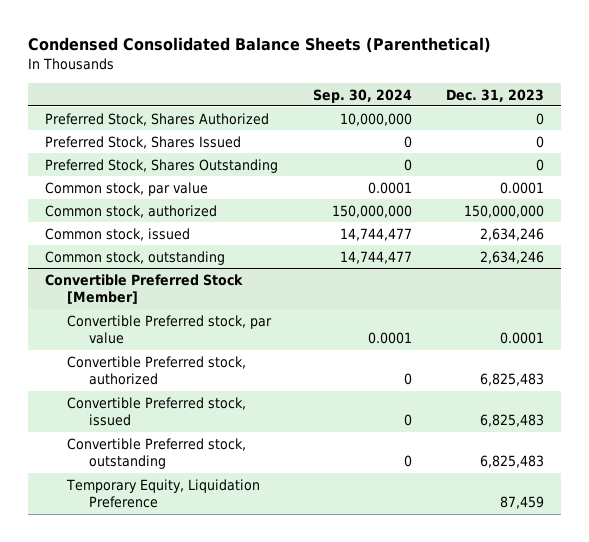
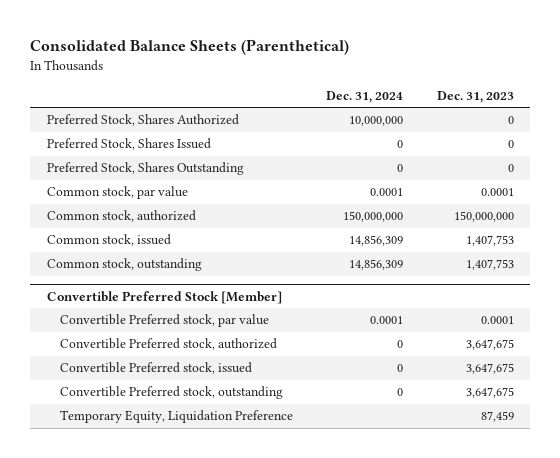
[28,37,492,54] Condensed Consolidated Balance Sheets (Parenthetical) -> [29,39,349,56] Consolidated Balance Sheets (Parenthetical)
[312,88,412,103] Sep. 30, 2024 -> none
none -> [326,90,404,103] Dec. 31, 2024
[479,227,544,241] 2,634,246 -> [465,235,514,247] 1,407,753
[479,250,544,264] 2,634,246 -> [465,259,514,271] 1,407,753
[479,373,544,387] 6,825,483 -> [465,339,514,351] 3,647,675
[479,414,544,428] 6,825,483 -> [465,363,514,375] 3,647,675
[479,455,544,469] 6,825,483 -> [465,387,514,399] 3,647,675

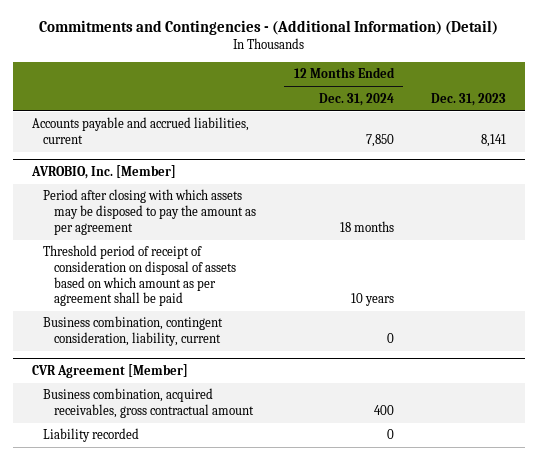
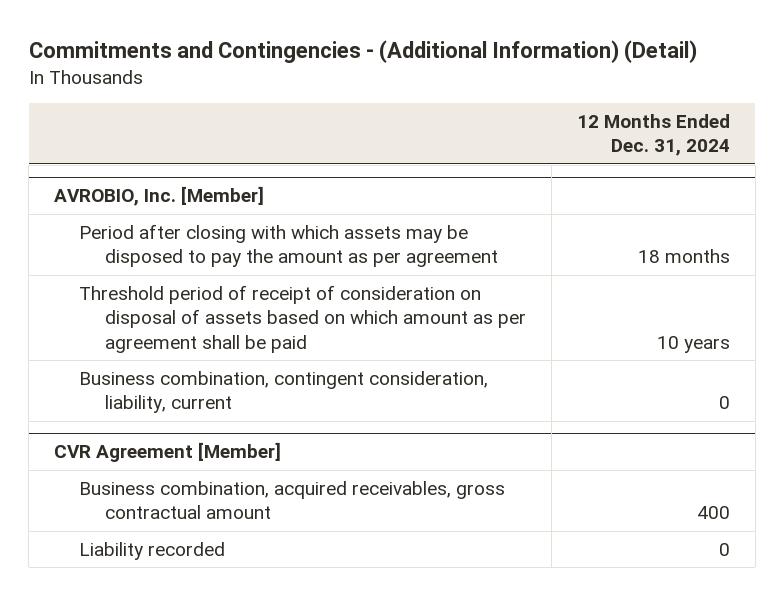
[431,92,507,106] Dec. 31, 2023 -> none
[31,117,249,145] Accounts payable and accrued liabilities, current -> none

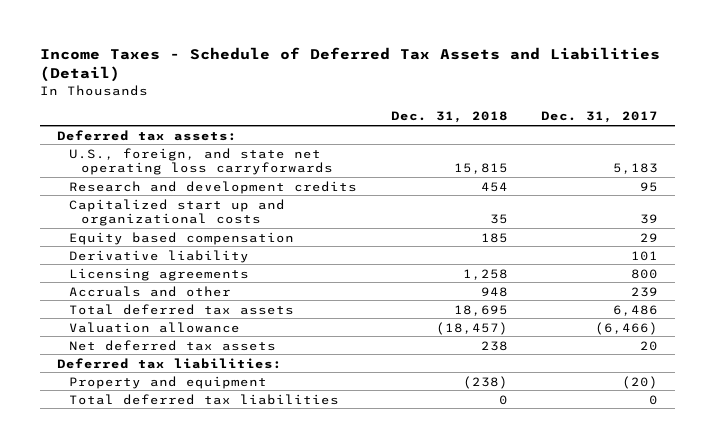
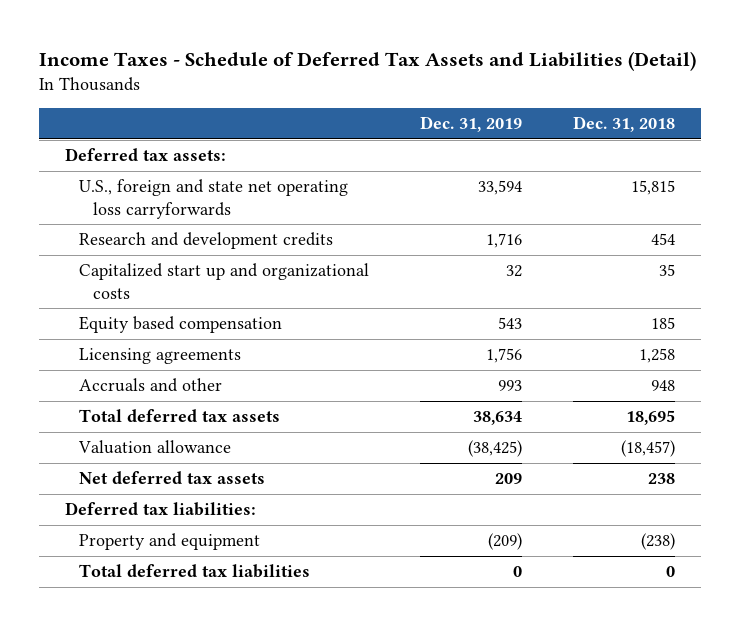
[541,111,659,124] Dec. 31, 2017 -> none
none -> [420,116,523,133] Dec. 31, 2019
[68,147,333,175] U.S., foreign, and state net operating loss carryforwards -> [78,179,348,219] U.S., foreign and state net operating loss carryforwards
[68,249,249,263] Derivative liability -> none

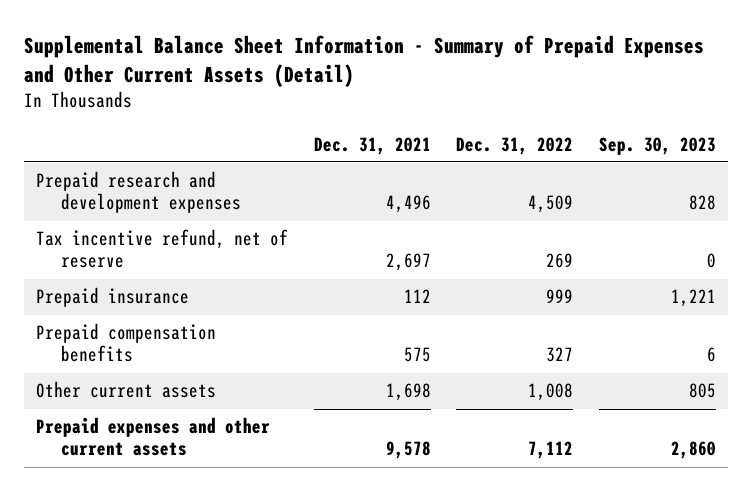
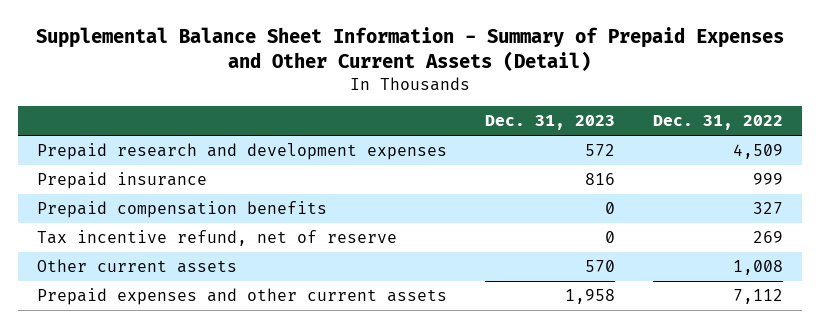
[313,136,431,155] Dec. 31, 2021 -> none
[598,136,716,155] Sep. 30, 2023 -> none
none -> [484,115,615,131] Dec. 31, 2023
[36,229,289,269] Tax incentive refund, net of reserve -> [37,230,398,247] Tax incentive refund, net of reserve

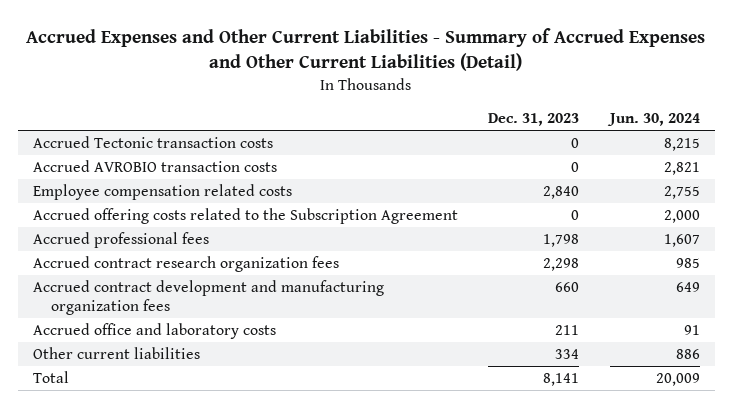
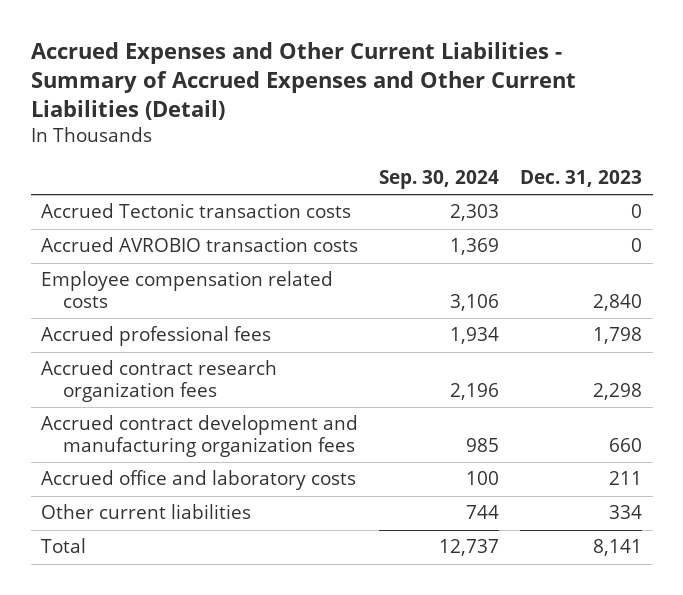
[606,113,700,127] Jun. 30, 2024 -> none
none -> [379,170,500,190] Sep. 30, 2024
[32,208,458,225] Accrued offering costs related to the Subscription Agreement -> none

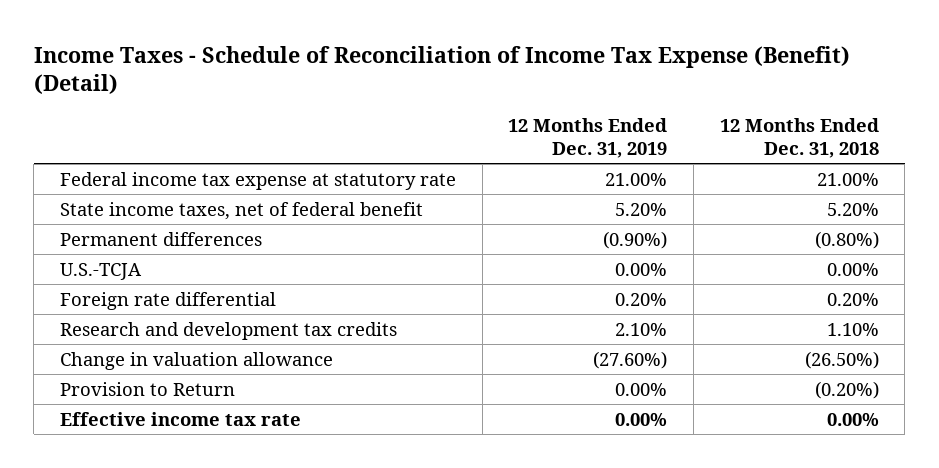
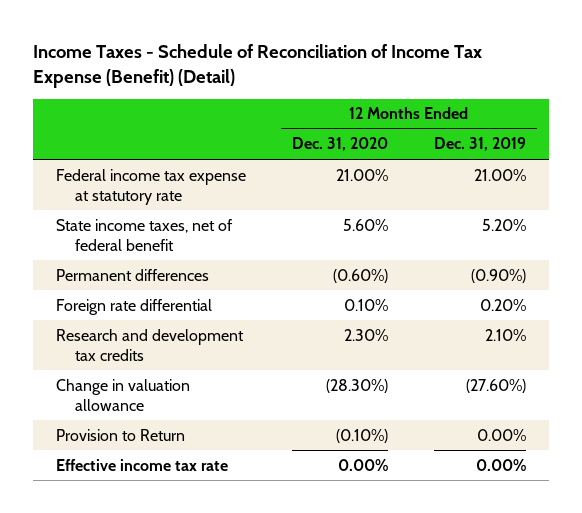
[719,117,879,158] 12 Months Ended Dec. 31, 2018 -> none
none -> [292,137,389,152] Dec. 31, 2020
[59,262,142,280] U.S.-TCJA -> none

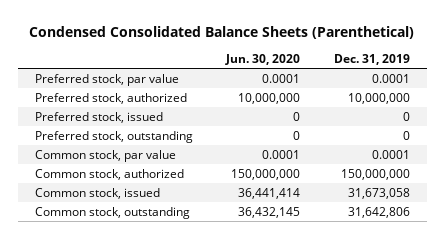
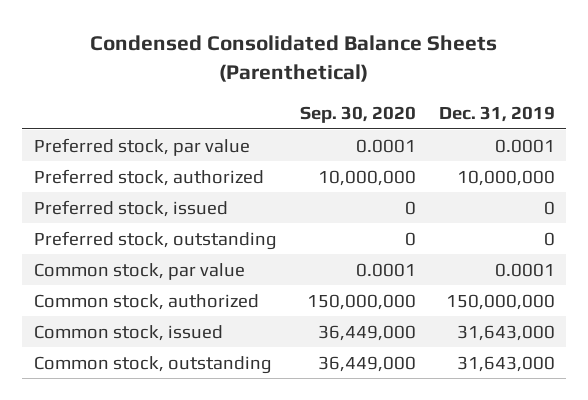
[225,53,301,65] Jun. 30, 2020 -> none
none -> [299,106,416,124] Sep. 30, 2020
[347,187,410,199] 31,673,058 -> [456,324,555,341] 31,643,000
[347,206,410,218] 31,642,806 -> [456,355,555,372] 31,643,000

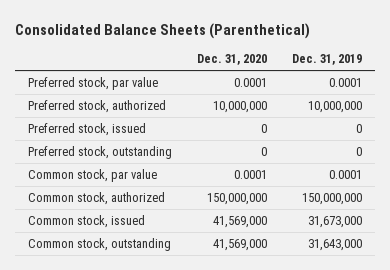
[90,35,498,83] Condensed Consolidated Balance Sheets (Parenthetical) -> [15,22,311,39] Consolidated Balance Sheets (Parenthetical)
[299,106,416,124] Sep. 30, 2020 -> none
none -> [197,54,268,66] Dec. 31, 2020
[456,324,555,341] 31,643,000 -> [308,216,363,229] 31,673,000

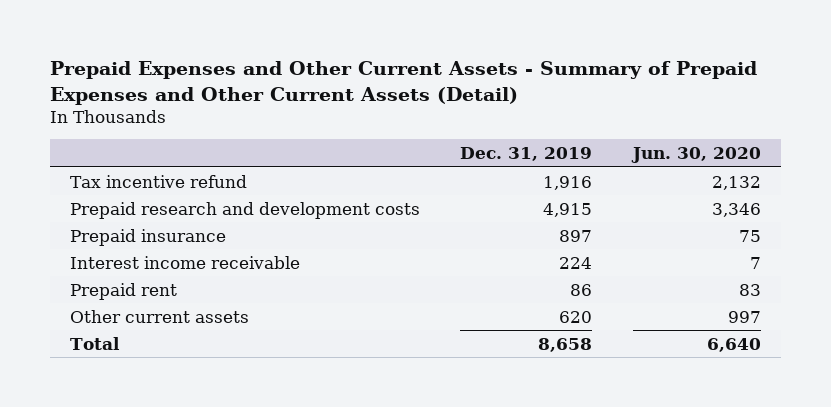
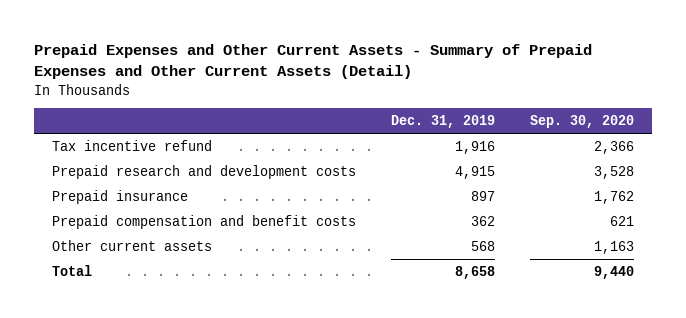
[630,146,761,163] Jun. 30, 2020 -> none
none -> [530,115,635,129] Sep. 30, 2020
[69,255,300,269] Interest income receivable -> none
[69,282,177,300] Prepaid rent -> none
none -> [51,214,356,229] Prepaid compensation and benefit costs
[559,310,593,323] 620 -> [471,240,496,251] 568

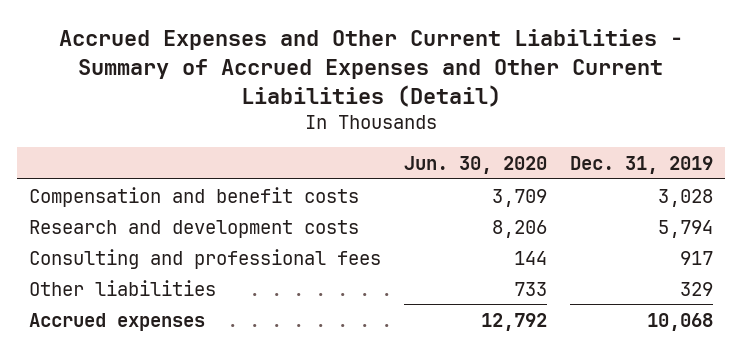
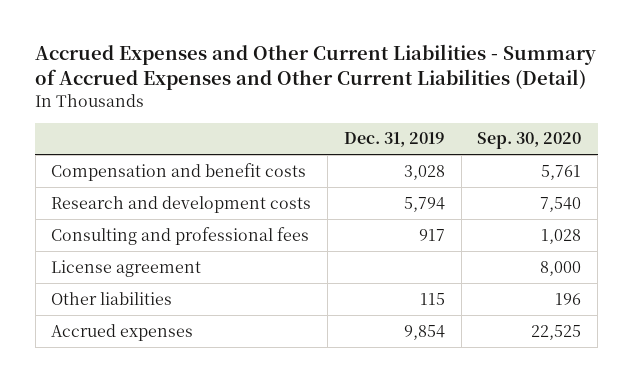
[403,155,547,174] Jun. 30, 2020 -> none
none -> [477,132,582,150] Sep. 30, 2020
none -> [51,259,202,277] License agreement
[680,281,714,296] 329 -> [419,292,445,305] 115
[647,312,714,331] 10,068 -> [403,324,445,340] 9,854

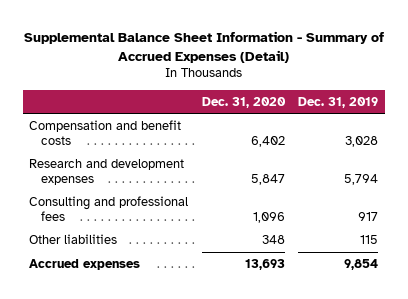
[35,43,597,90] Accrued Expenses and Other Current Liabilities - Summary of Accrued Expenses and Other Current Liabilities (Detail) -> [23,30,384,63] Supplemental Balance Sheet Information - Summary of Accrued Expenses (Detail)
[477,132,582,150] Sep. 30, 2020 -> none
none -> [201,96,286,108] Dec. 31, 2020
[51,195,312,213] Research and development costs -> [29,158,185,185] Research and development expenses
[51,259,202,277] License agreement -> none

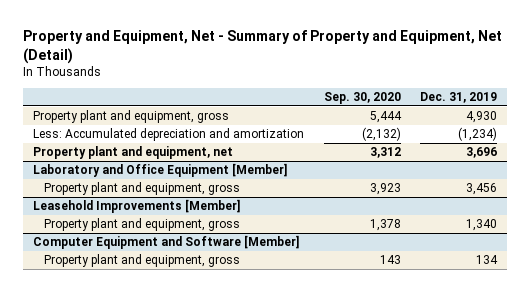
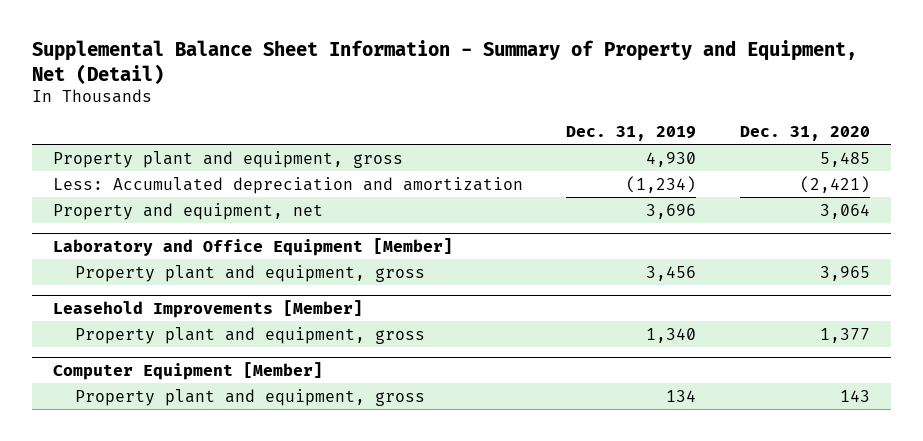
[22,30,502,64] Property and Equipment, Net - Summary of Property and Equipment, Net (Detail) -> [31,40,857,84] Supplemental Balance Sheet Information - Summary of Property and Equipment, Net (Detail)
[323,92,401,105] Sep. 30, 2020 -> none
none -> [739,125,870,141] Dec. 31, 2020
[32,146,233,160] Property plant and equipment, net -> [53,202,324,220] Property and equipment, net
[32,235,299,250] Computer Equipment and Software [Member] -> [53,361,324,380] Computer Equipment [Member]

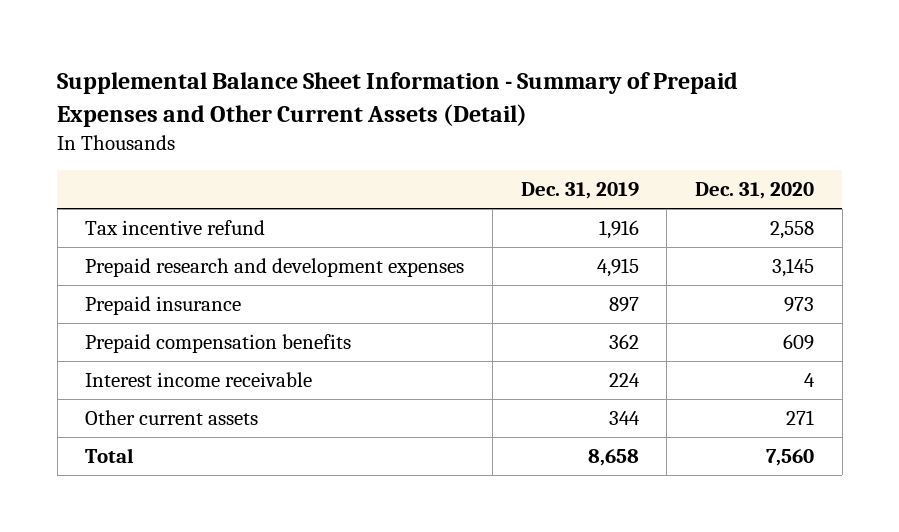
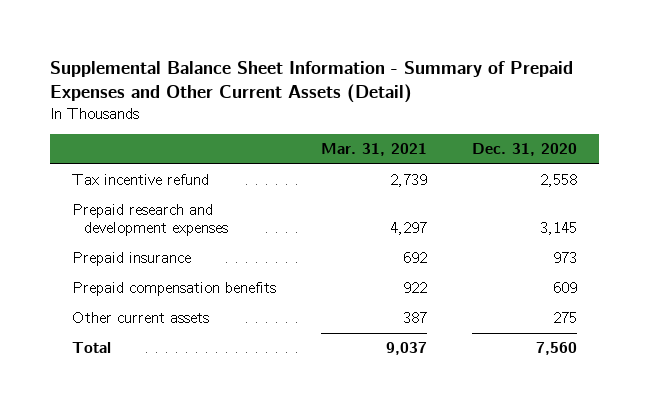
[520,182,639,200] Dec. 31, 2019 -> none
none -> [320,143,427,157] Mar. 31, 2021
[85,372,313,388] Interest income receivable -> none
[785,410,814,426] 271 -> [552,312,577,324] 275

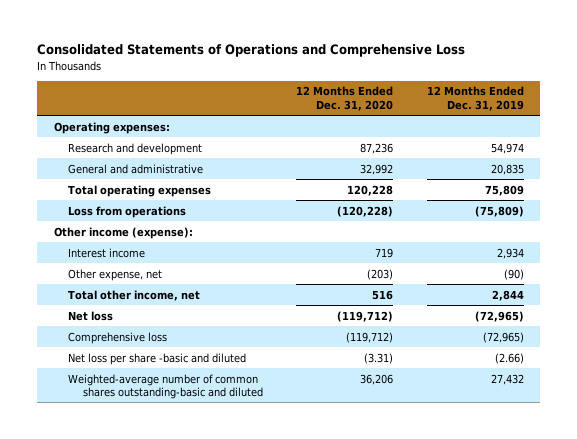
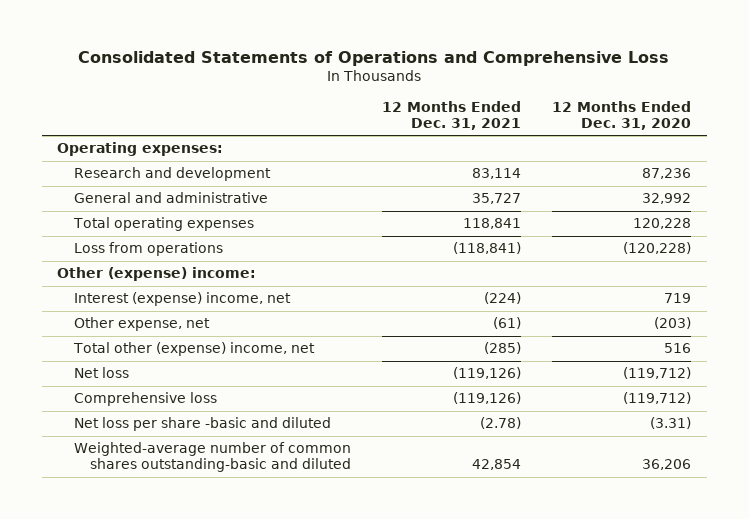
[426,86,524,111] 12 Months Ended Dec. 31, 2019 -> none
none -> [382,101,522,131] 12 Months Ended Dec. 31, 2021
[53,226,193,239] Other income (expense): -> [57,267,257,282] Other (expense) income:
[68,247,146,258] Interest income -> [73,292,291,307] Interest (expense) income, net
[68,289,201,301] Total other income, net -> [72,342,315,357] Total other (expense) income, net

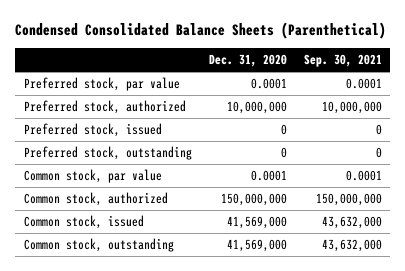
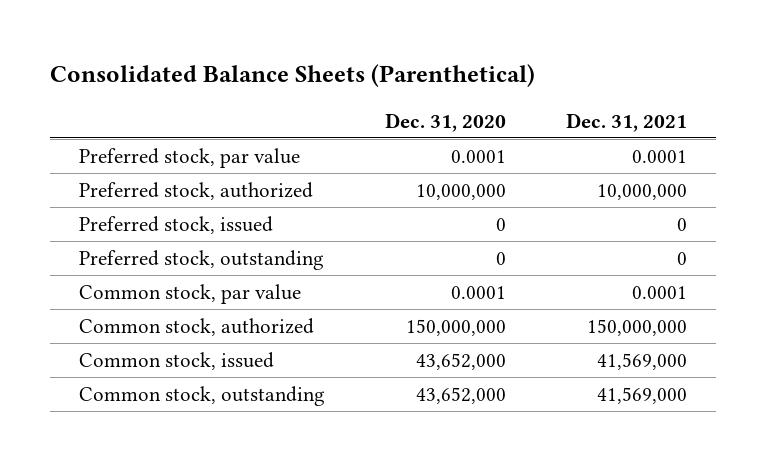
[15,22,387,40] Condensed Consolidated Balance Sheets (Parenthetical) -> [49,64,535,88] Consolidated Balance Sheets (Parenthetical)
[303,54,382,68] Sep. 30, 2021 -> none
none -> [565,112,687,132] Dec. 31, 2021
[226,215,287,229] 41,569,000 -> [415,352,506,370] 43,652,000
[226,238,287,252] 41,569,000 -> [415,386,506,404] 43,652,000

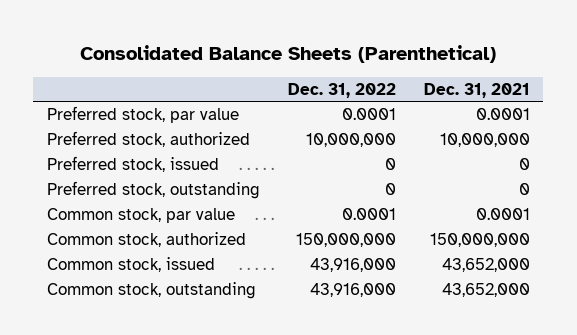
[384,112,506,132] Dec. 31, 2020 -> none
none -> [287,82,396,98] Dec. 31, 2022
[596,352,687,370] 41,569,000 -> [441,258,530,273] 43,652,000
[596,386,687,404] 41,569,000 -> [441,283,530,298] 43,652,000

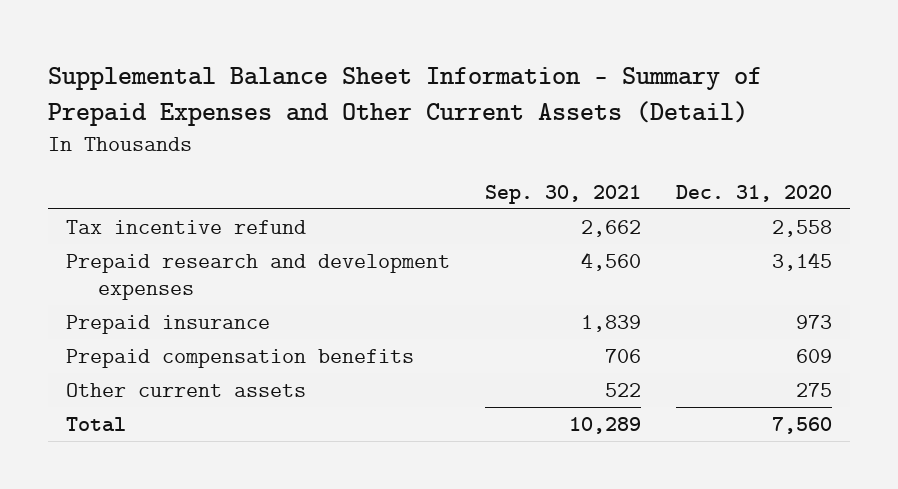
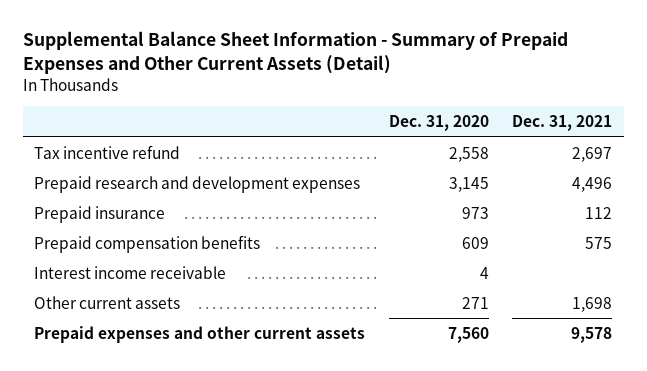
[485,184,642,204] Sep. 30, 2021 -> none
none -> [512,114,613,131] Dec. 31, 2021
none -> [34,265,227,279] Interest income receivable
[796,383,833,398] 275 -> [461,296,489,309] 271
[65,417,126,433] Total -> [34,325,366,343] Prepaid expenses and other current assets

